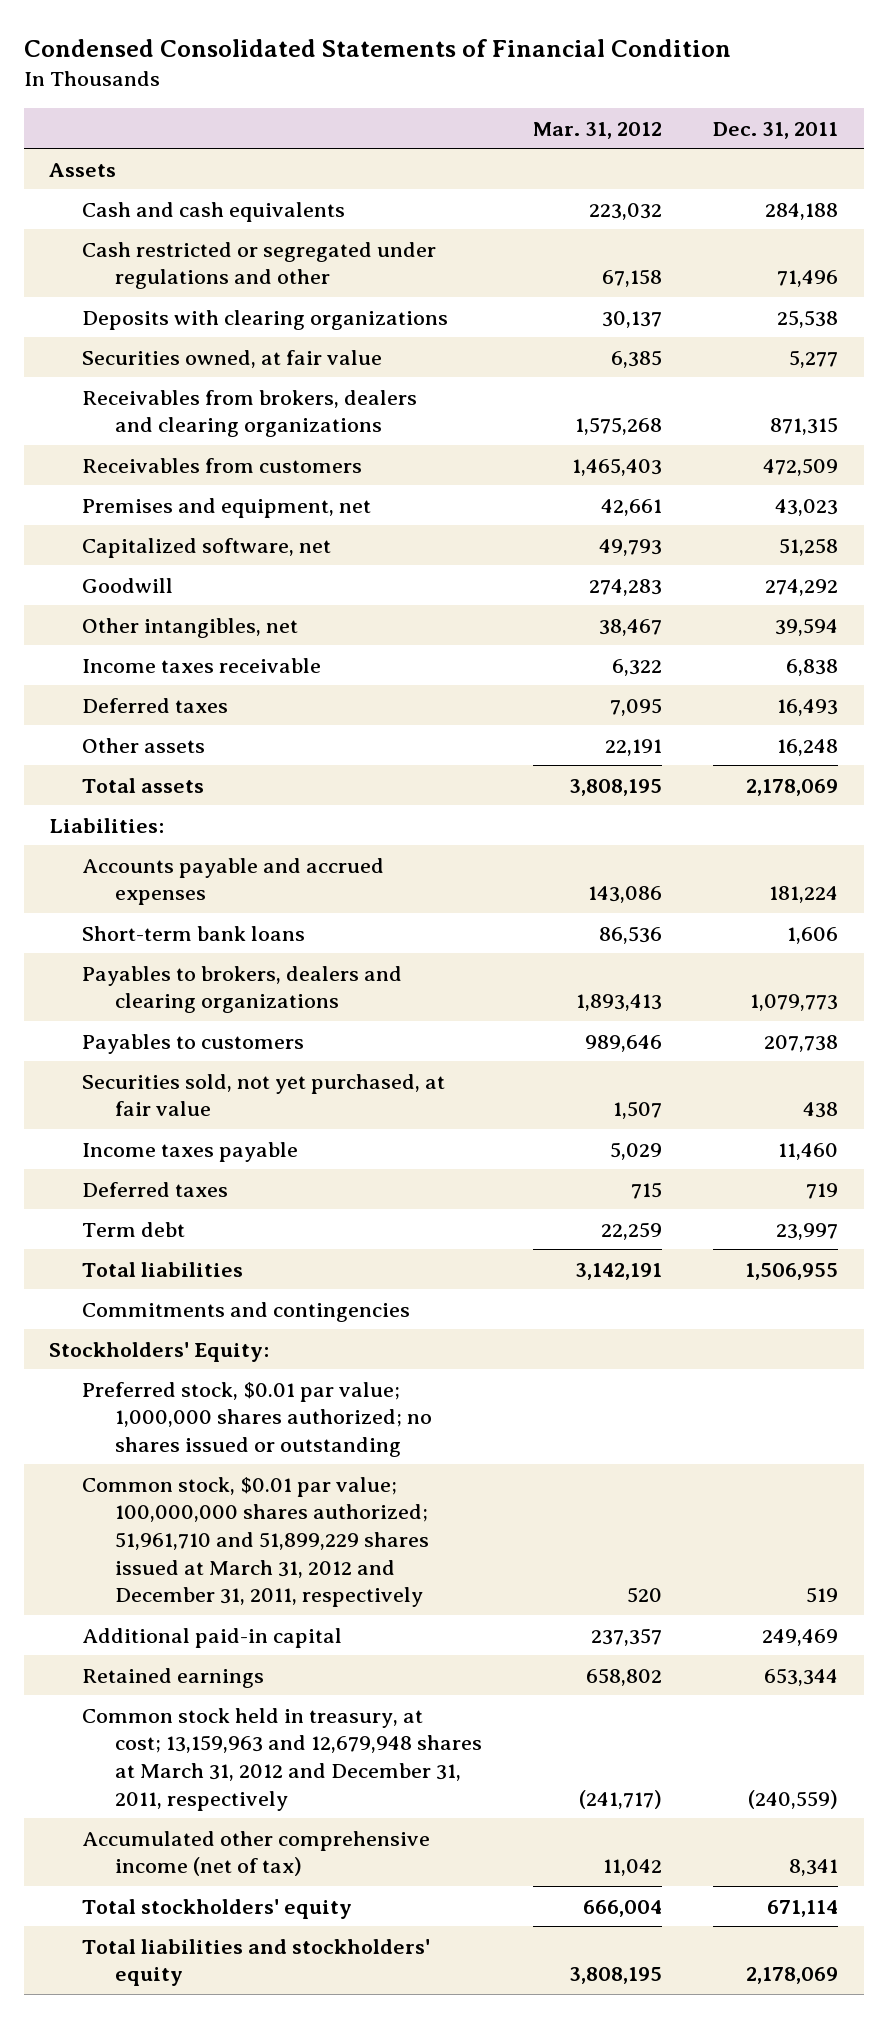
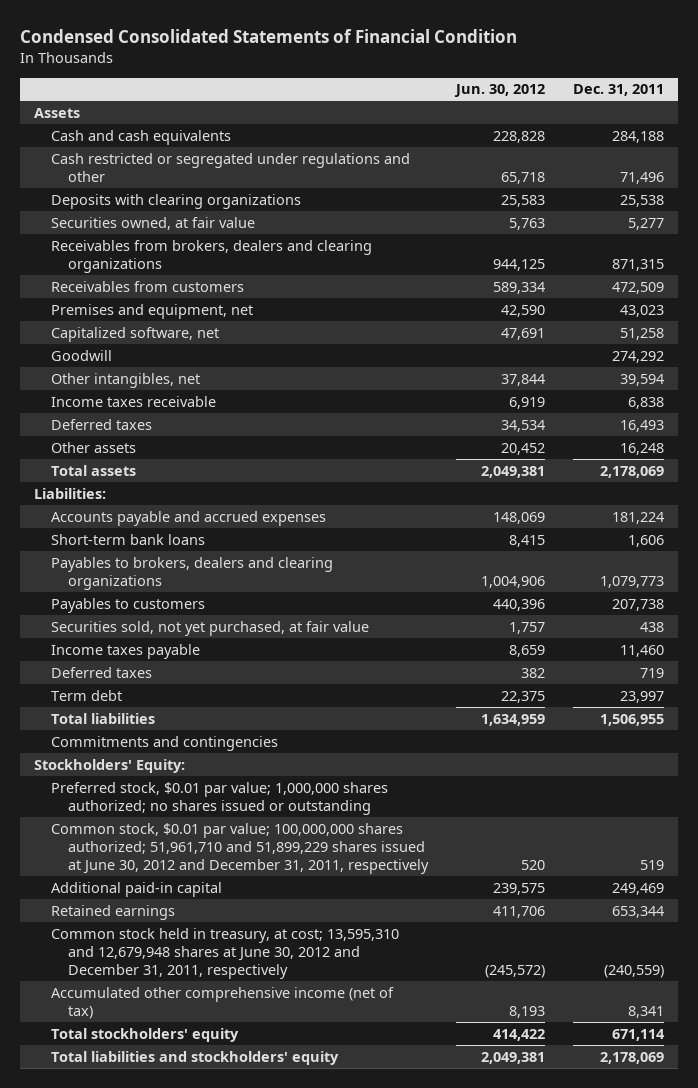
[533,121,663,139] Mar. 31, 2012 -> none
none -> [454,84,546,98] Jun. 30, 2012
[82,1476,429,1608] Common stock, $0.01 par value; 100,000,000 shares authorized; 51,961,710 and 51,899,229 shares issued at March 31, 2012 and December 31, 2011, respectively -> [51,822,430,874] Common stock, $0.01 par value; 100,000,000 shares authorized; 51,961,710 and 51,899,229 shares issued at June 30, 2012 and December 31, 2011, respectively
[82,1707,482,1811] Common stock held in treasury, at cost; 13,159,963 and 12,679,948 shares at March 31, 2012 and December 31, 2011, respectively -> [51,927,400,979] Common stock held in treasury, at cost; 13,595,310 and 12,679,948 shares at June 30, 2012 and December 31, 2011, respectively

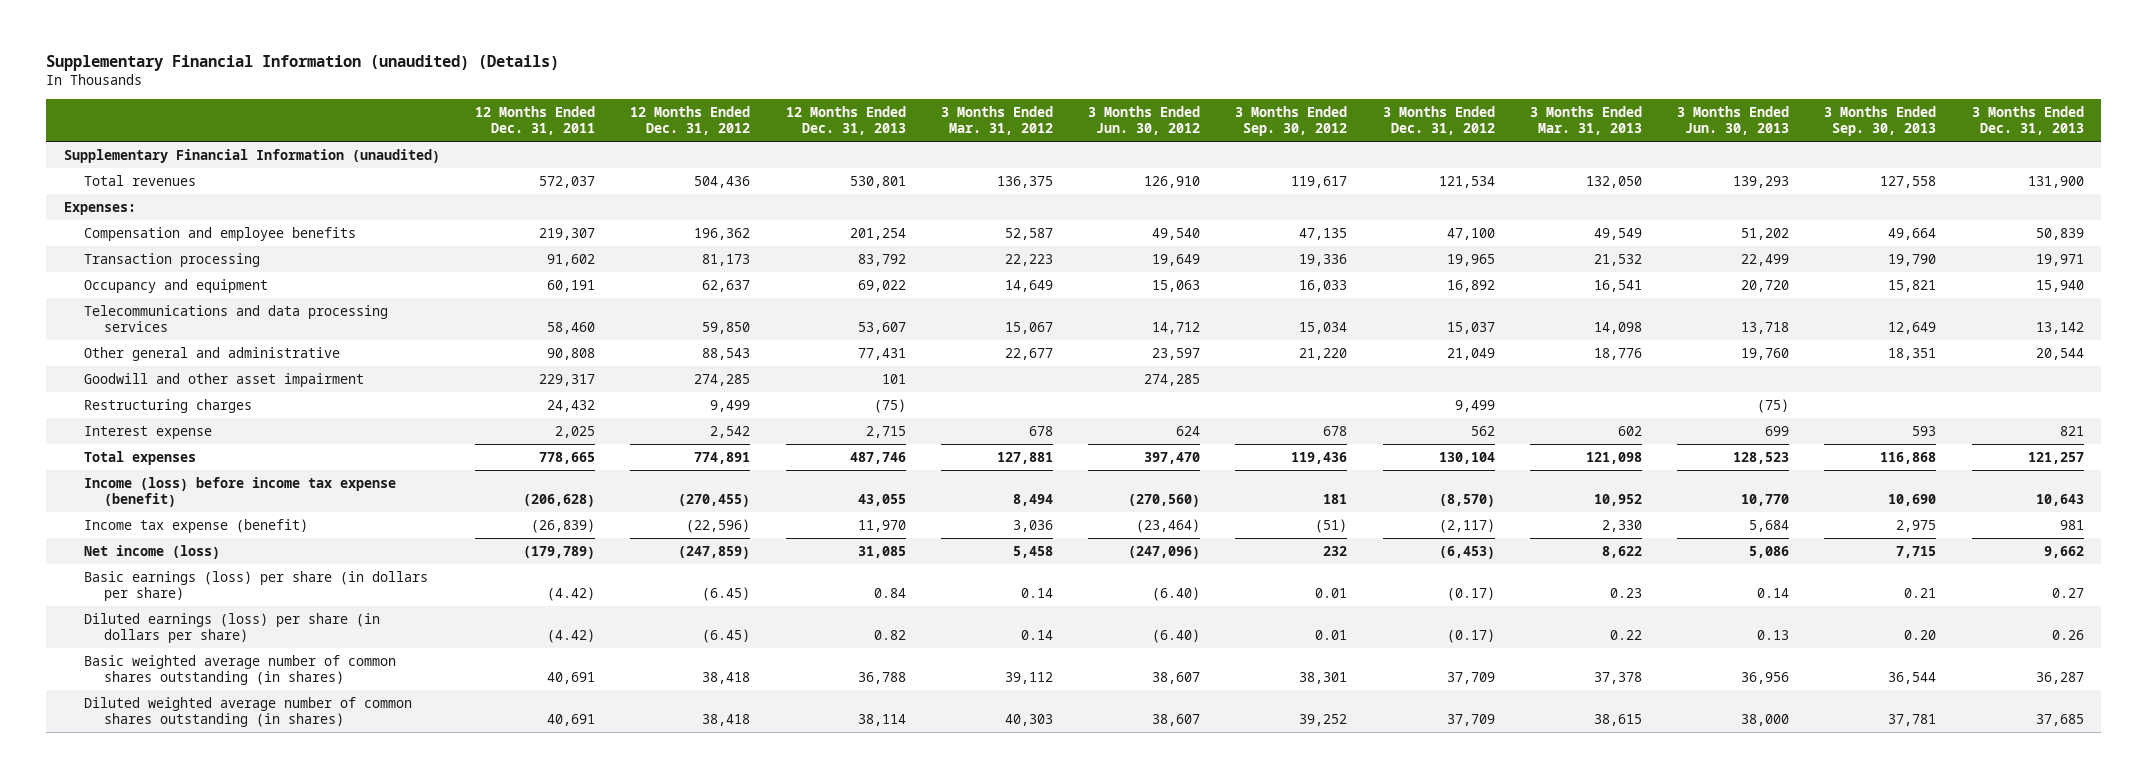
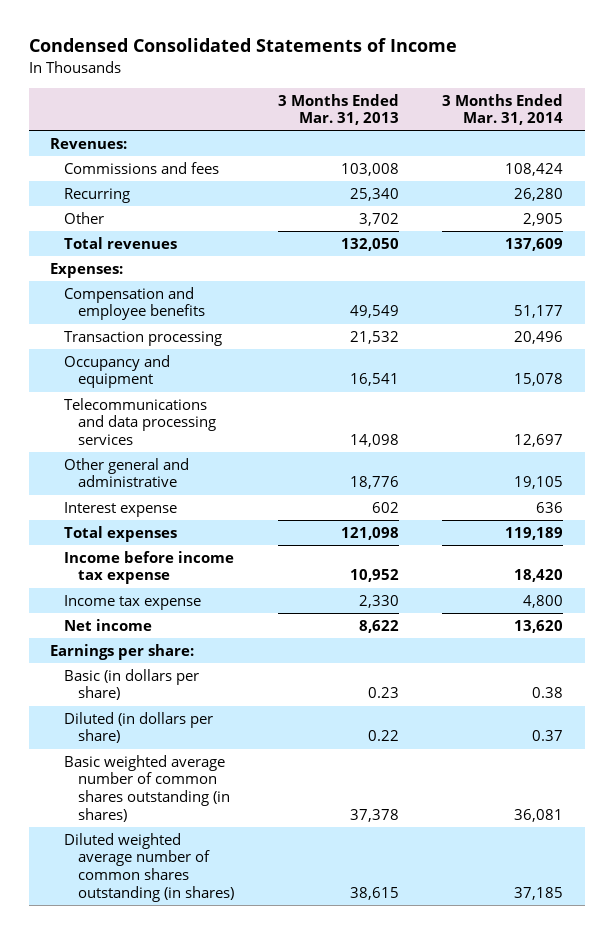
[46,55,560,72] Supplementary Financial Information (unaudited) (Details) -> [28,38,457,53] Condensed Consolidated Statements of Income
[475,105,596,136] 12 Months Ended Dec. 31, 2011 -> none
[630,105,751,136] 12 Months Ended Dec. 31, 2012 -> none
[785,105,906,136] 12 Months Ended Dec. 31, 2013 -> none
[940,105,1053,136] 3 Months Ended Mar. 31, 2012 -> none
[1088,105,1201,136] 3 Months Ended Jun. 30, 2012 -> none
[1235,105,1348,137] 3 Months Ended Sep. 30, 2012 -> none
[1382,105,1495,136] 3 Months Ended Dec. 31, 2012 -> none
[1677,105,1790,136] 3 Months Ended Jun. 30, 2013 -> none
[1824,105,1937,137] 3 Months Ended Sep. 30, 2013 -> none
[1971,105,2084,136] 3 Months Ended Dec. 31, 2013 -> none
none -> [442,93,564,126] 3 Months Ended Mar. 31, 2014
[63,148,440,163] Supplementary Financial Information (unaudited) -> none
none -> [50,137,128,149] Revenues:
none -> [64,161,220,174] Commissions and fees
none -> [64,187,131,203] Recurring
none -> [64,211,105,224] Other
[84,372,365,387] Goodwill and other asset impairment -> none
[84,398,253,413] Restructuring charges -> none
[84,476,397,508] Income (loss) before income tax expense (benefit) -> [64,550,235,585] Income before income tax expense
[84,518,309,533] Income tax expense (benefit) -> [64,594,202,610] Income tax expense
[84,544,221,559] Net income (loss) -> [64,618,153,631] Net income
none -> [50,643,195,660] Earnings per share:
[84,570,429,602] Basic earnings (loss) per share (in dollars per share) -> [64,668,200,701] Basic (in dollars per share)
[84,612,381,644] Diluted earnings (loss) per share (in dollars per share) -> [64,711,214,744] Diluted (in dollars per share)

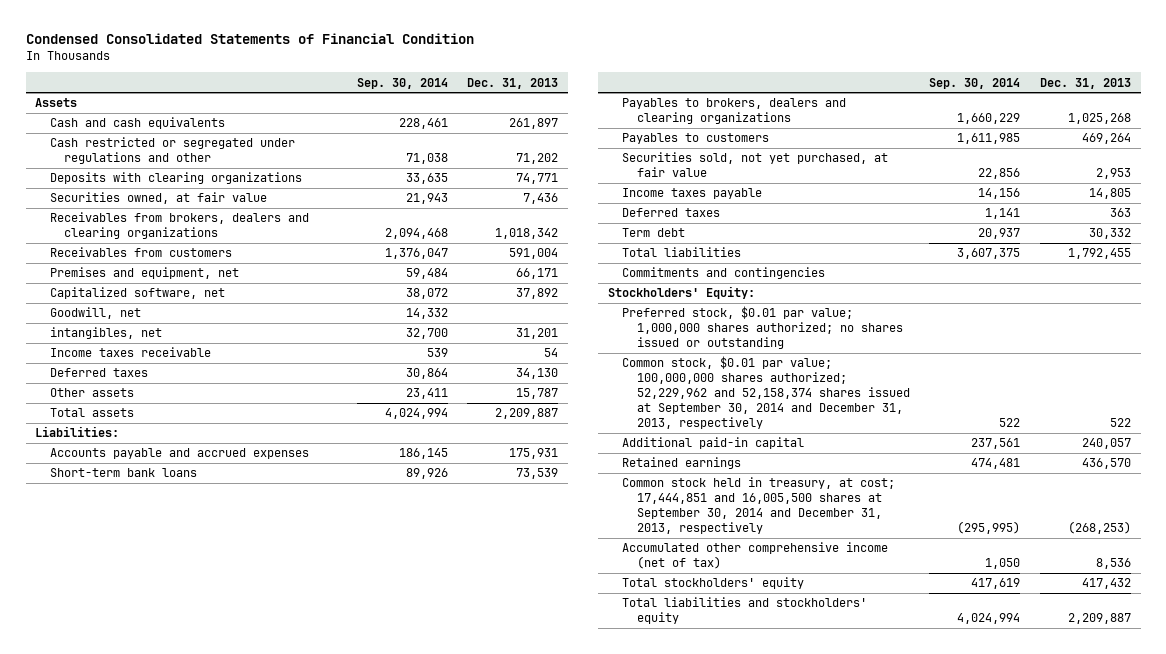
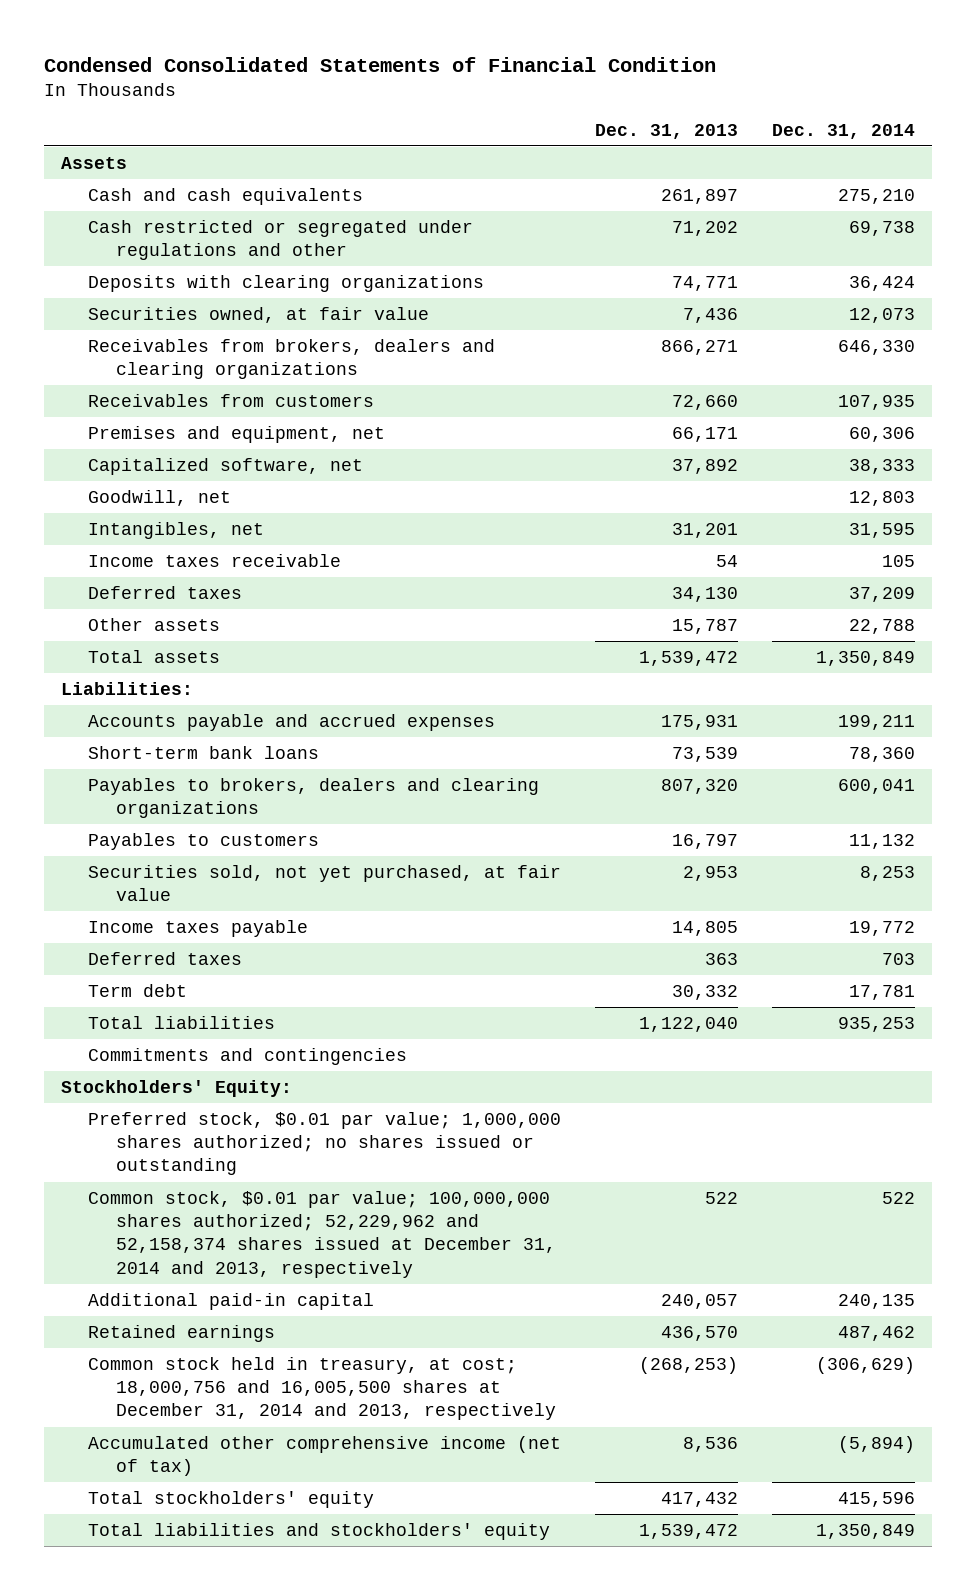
[356,77,448,89] Sep. 30, 2014 -> none
none -> [771,123,915,139] Dec. 31, 2014
[495,228,559,240] 1,018,342 -> [661,339,739,355] 866,271
[509,248,559,260] 591,004 -> [672,394,739,410] 72,660
[49,327,162,340] intangibles, net -> [88,521,265,539] Intangibles, net
[495,408,559,420] 2,209,887 -> [639,650,739,666] 1,539,472
[1067,113,1131,125] 1,025,268 -> [661,778,739,794] 807,320
[1081,133,1131,145] 469,264 -> [672,833,739,849] 16,797
[1067,248,1131,260] 1,792,455 -> [639,1016,739,1032] 1,122,040
[622,356,910,430] Common stock, $0.01 par value; 100,000,000 shares authorized; 52,229,962 and 52,158,374 shares issued at September 30, 2014 and December 31, 2013, respectively -> [88,1190,556,1278] Common stock, $0.01 par value; 100,000,000 shares authorized; 52,229,962 and 52,158,374 shares issued at December 31, 2014 and 2013, respectively
[622,477,896,535] Common stock held in treasury, at cost; 17,444,851 and 16,005,500 shares at September 30, 2014 and December 31, 2013, respectively -> [88,1356,556,1421] Common stock held in treasury, at cost; 18,000,756 and 16,005,500 shares at December 31, 2014 and 2013, respectively
[1067,613,1131,625] 2,209,887 -> [639,1523,739,1539] 1,539,472

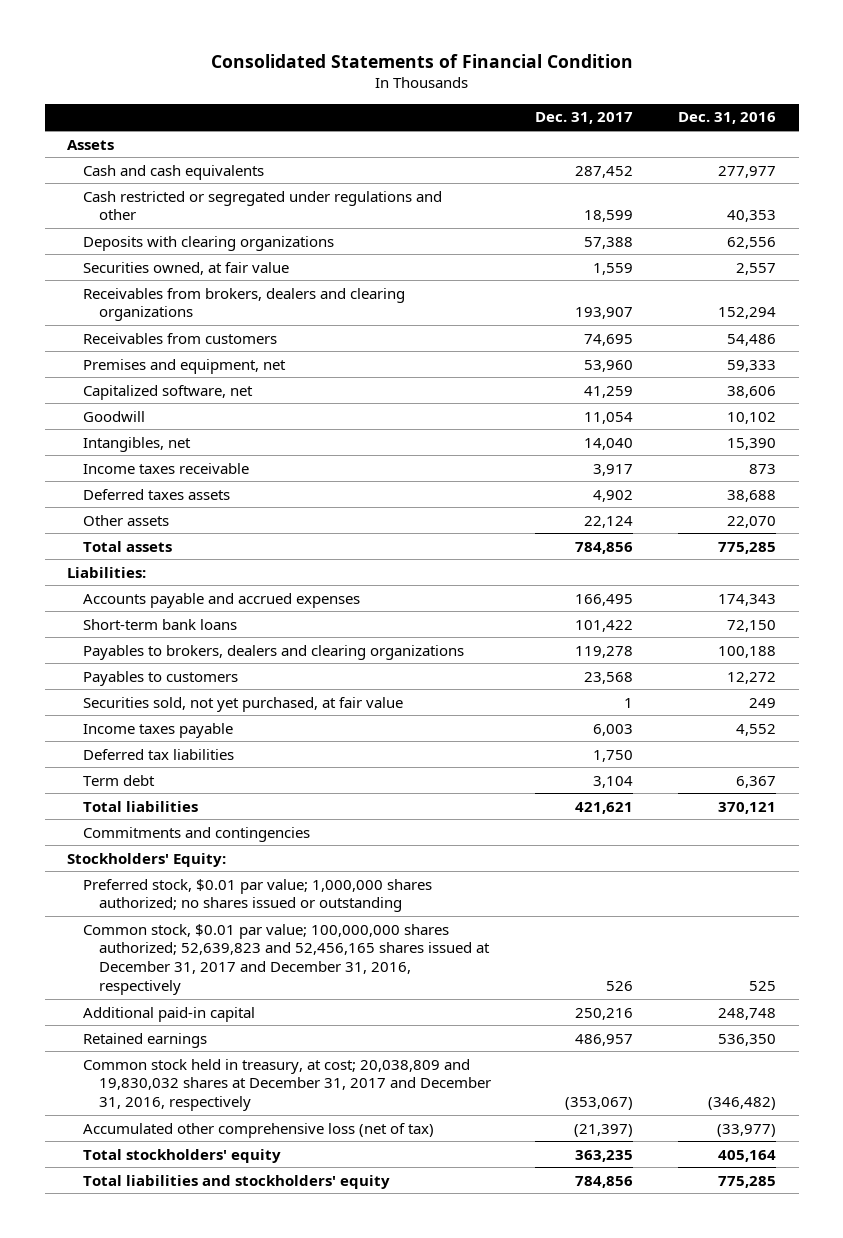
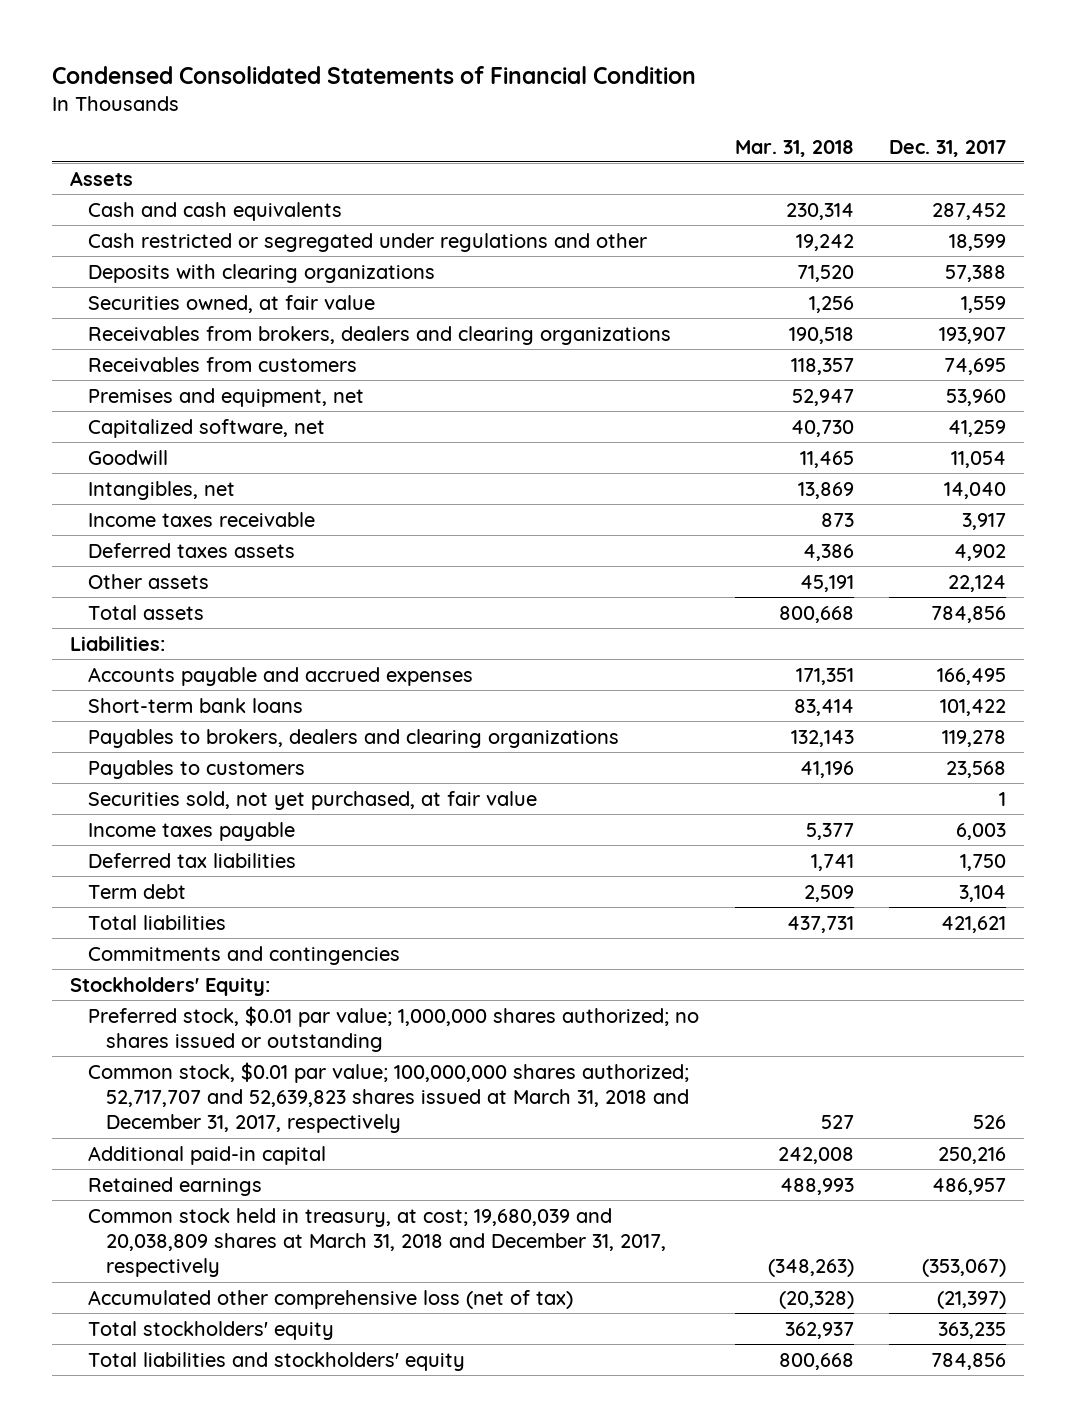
[210,54,633,69] Consolidated Statements of Financial Condition -> [52,65,697,84] Condensed Consolidated Statements of Financial Condition
[678,112,777,125] Dec. 31, 2016 -> none
none -> [734,139,854,157] Mar. 31, 2018
[82,923,490,995] Common stock, $0.01 par value; 100,000,000 shares authorized; 52,639,823 and 52,456,165 shares issued at December 31, 2017 and December 31, 2016, respectively -> [88,1061,690,1134] Common stock, $0.01 par value; 100,000,000 shares authorized; 52,717,707 and 52,639,823 shares issued at March 31, 2018 and December 31, 2017, respectively
[82,1058,491,1112] Common stock held in treasury, at cost; 20,038,809 and 19,830,032 shares at December 31, 2017 and December 31, 2016, respectively -> [88,1207,667,1278] Common stock held in treasury, at cost; 19,680,039 and 20,038,809 shares at March 31, 2018 and December 31, 2017, respectively

